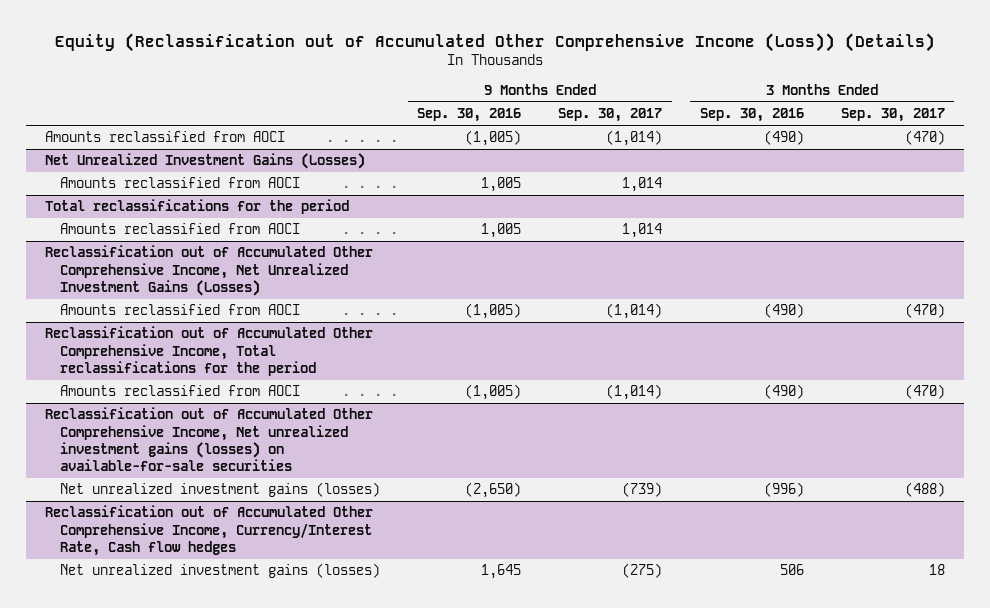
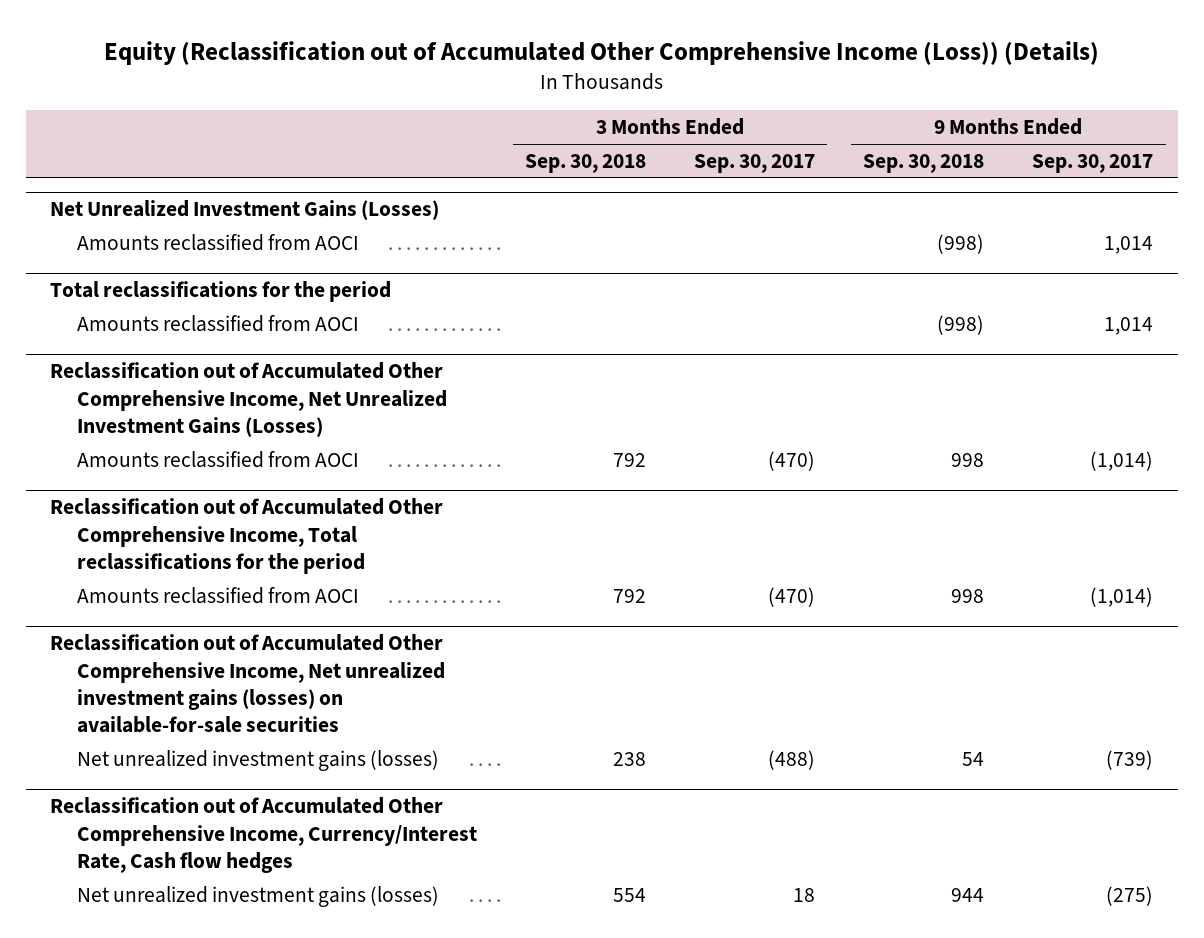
[417,108,522,123] Sep. 30, 2016 -> none
[699,108,804,123] Sep. 30, 2016 -> none
none -> [524,153,646,173] Sep. 30, 2018
none -> [863,153,985,173] Sep. 30, 2018
[45,131,286,143] Amounts reclassified from AOCI -> none

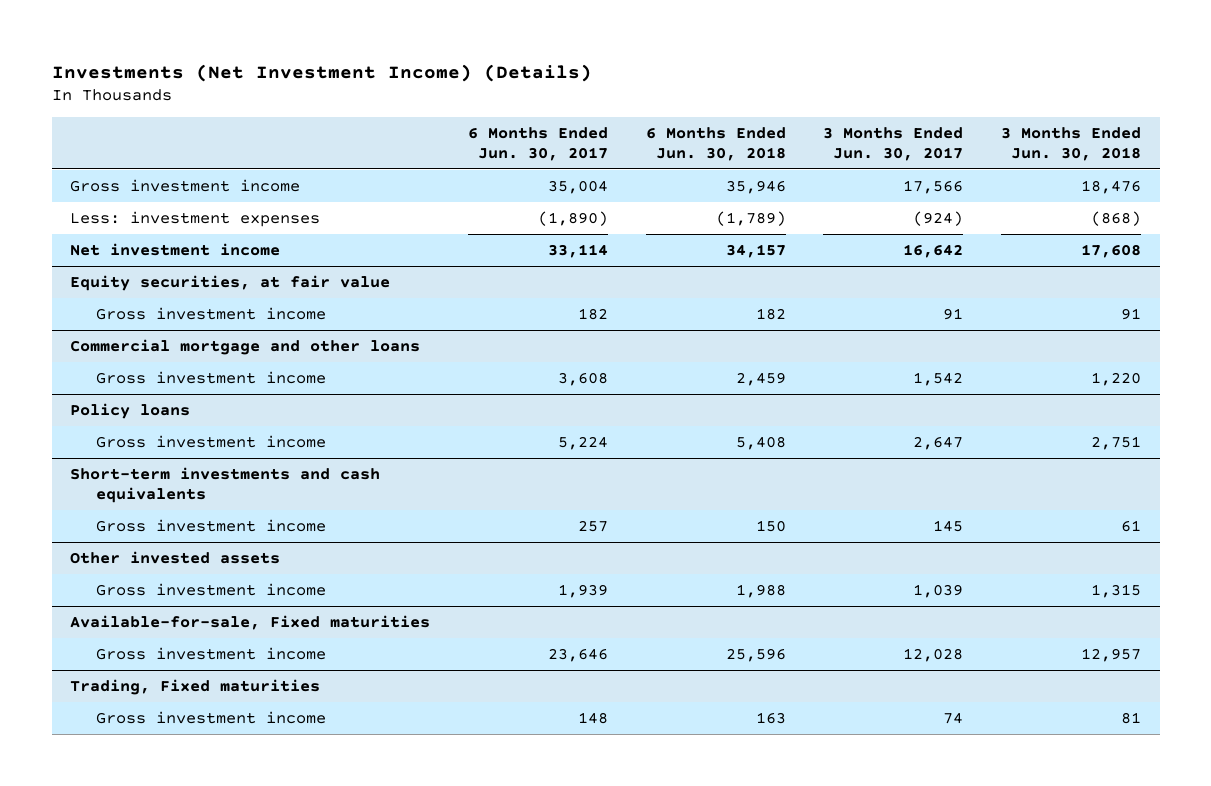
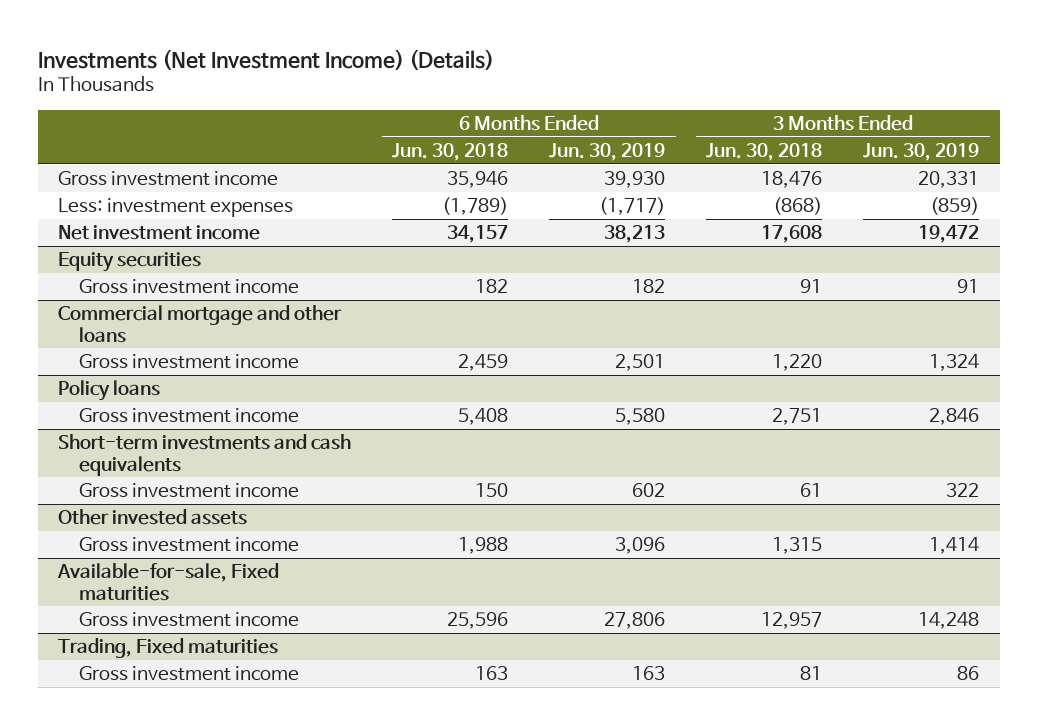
[468,126,609,162] 6 Months Ended Jun. 30, 2017 -> none
[823,126,964,162] 3 Months Ended Jun. 30, 2017 -> none
none -> [549,142,666,161] Jun. 30, 2019
none -> [863,142,980,161] Jun. 30, 2019
[70,274,391,291] Equity securities, at fair value -> [58,252,202,273] Equity securities

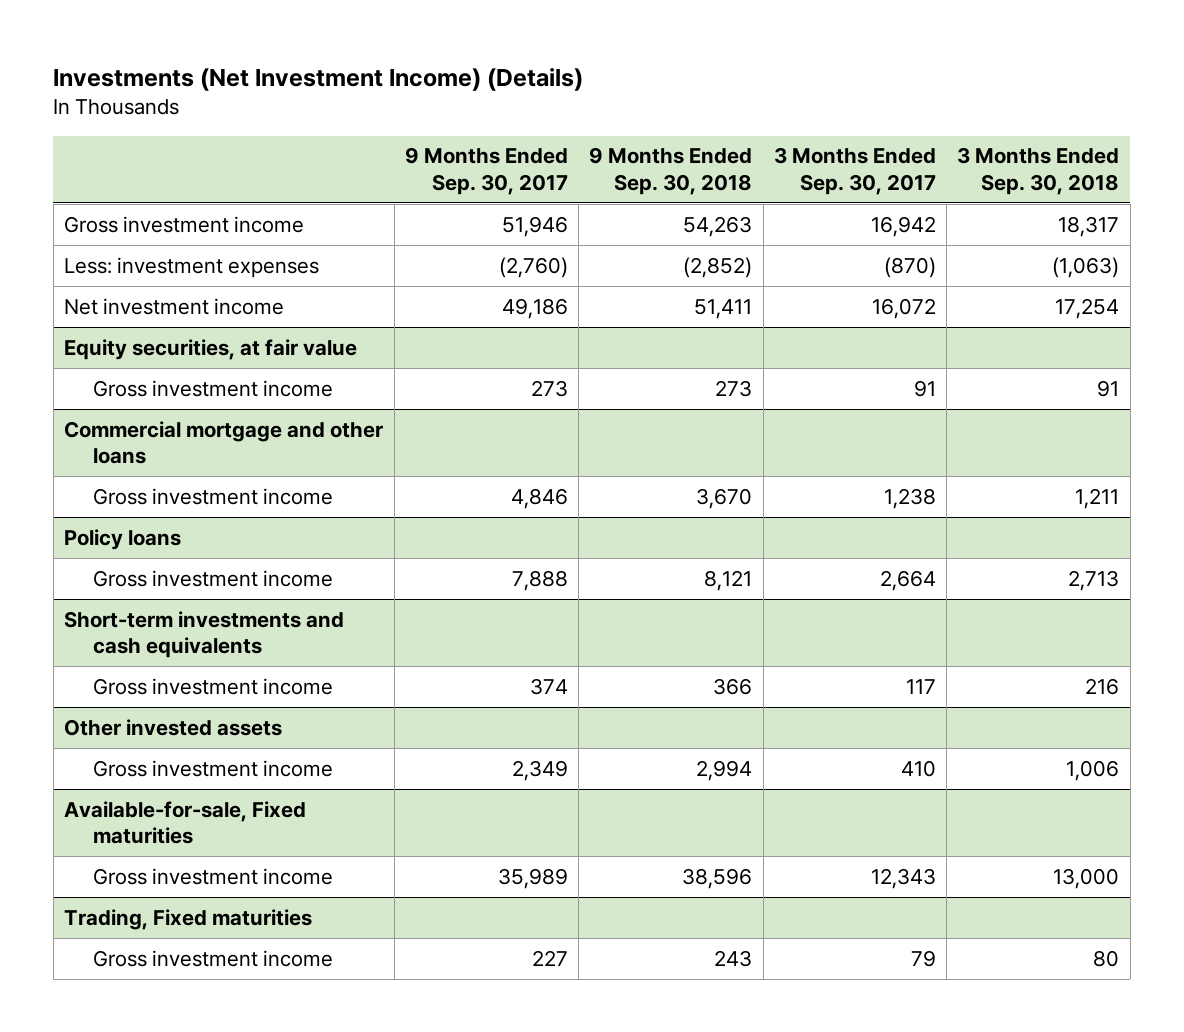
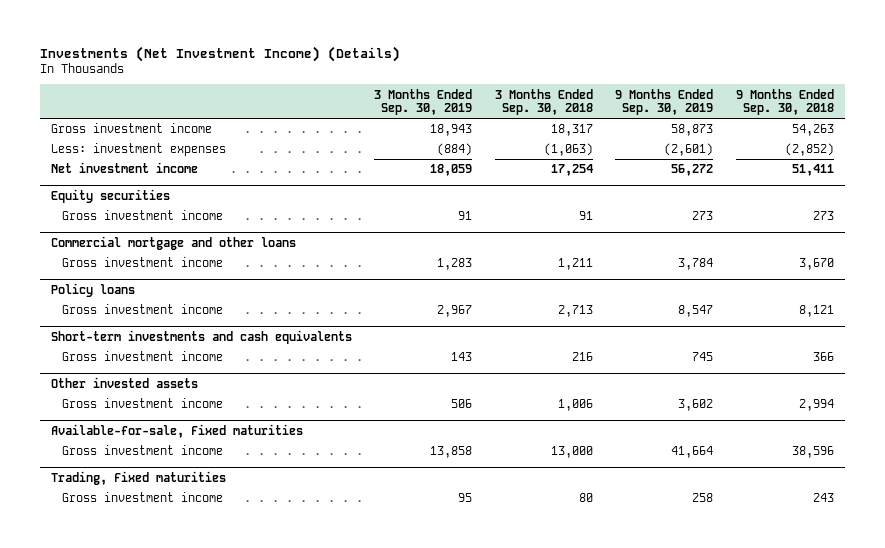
[404,147,568,195] 9 Months Ended Sep. 30, 2017 -> none
[773,147,936,195] 3 Months Ended Sep. 30, 2017 -> none
none -> [374,88,473,116] 3 Months Ended Sep. 30, 2019
none -> [615,88,714,116] 9 Months Ended Sep. 30, 2019
[64,338,358,360] Equity securities, at fair value -> [51,188,171,203] Equity securities

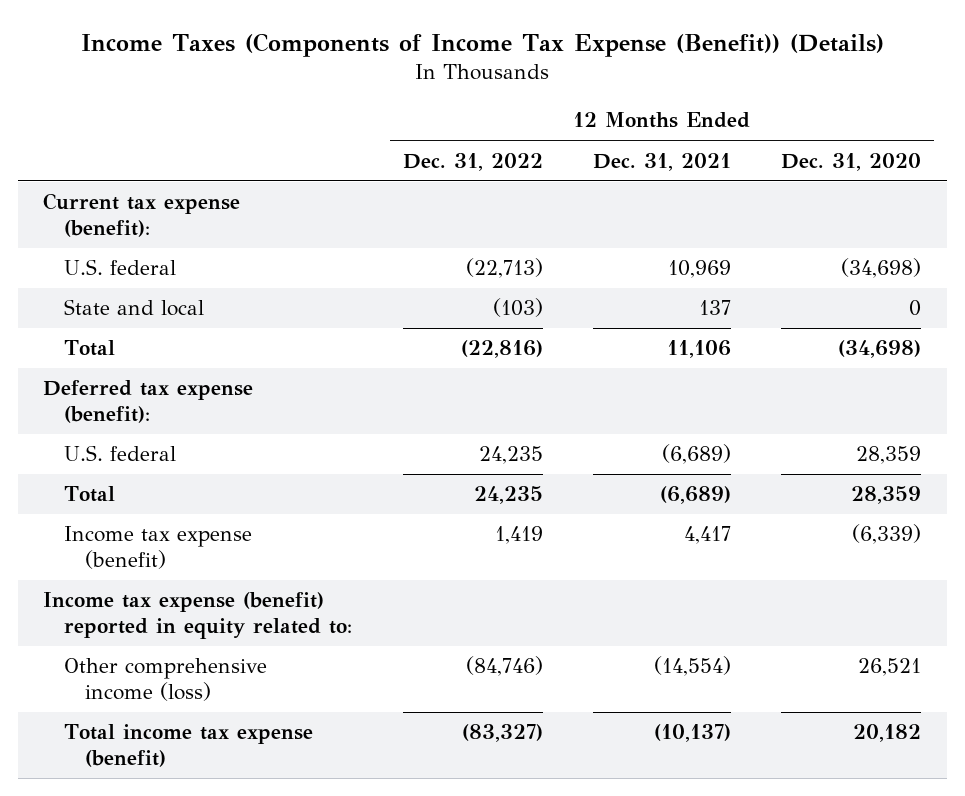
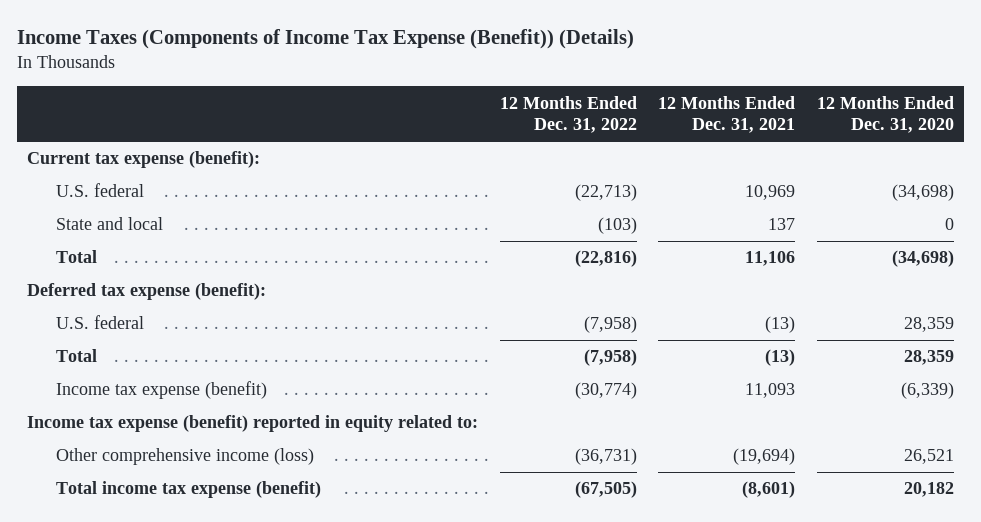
[478,446,543,465] 24,235 -> [583,316,637,334] (7,958)
[661,444,731,465] (6,689) -> [765,316,796,334] (13)
[473,486,543,505] 24,235 -> [583,349,637,367] (7,958)
[659,486,731,505] (6,689) -> [765,349,796,367] (13)
[494,526,543,545] 1,419 -> [574,382,637,400] (30,774)
[683,526,731,545] 4,417 -> [745,383,796,399] 11,093
[465,656,543,677] (84,746) -> [574,448,637,466] (36,731)
[653,656,731,677] (14,554) -> [733,448,796,466] (19,694)
[461,724,543,743] (83,327) -> [574,481,637,499] (67,505)
[653,724,731,743] (10,137) -> [742,481,796,499] (8,601)

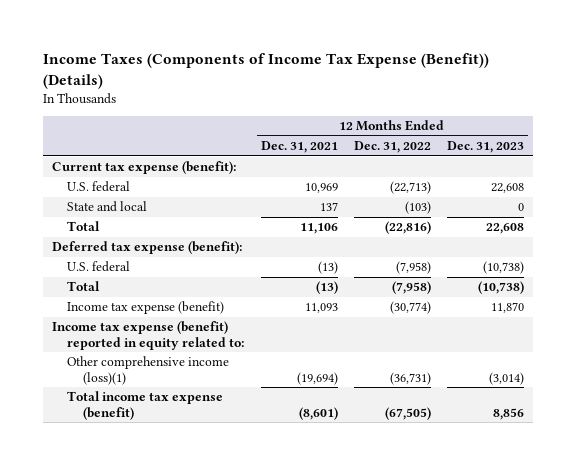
[816,95,954,134] 12 Months Ended Dec. 31, 2020 -> none
none -> [447,141,525,154] Dec. 31, 2023
[55,448,314,466] Other comprehensive income (loss) -> [67,356,230,385] Other comprehensive income (loss)(1)

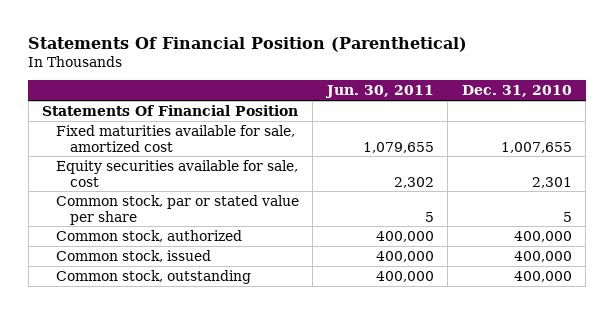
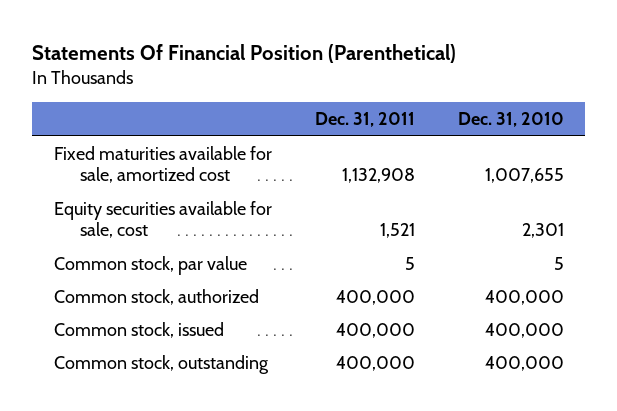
[324,85,434,99] Jun. 30, 2011 -> none
none -> [314,112,415,128] Dec. 31, 2011
[42,104,299,116] Statements Of Financial Position -> none
[55,194,299,225] Common stock, par or stated value per share -> [53,255,247,275] Common stock, par value

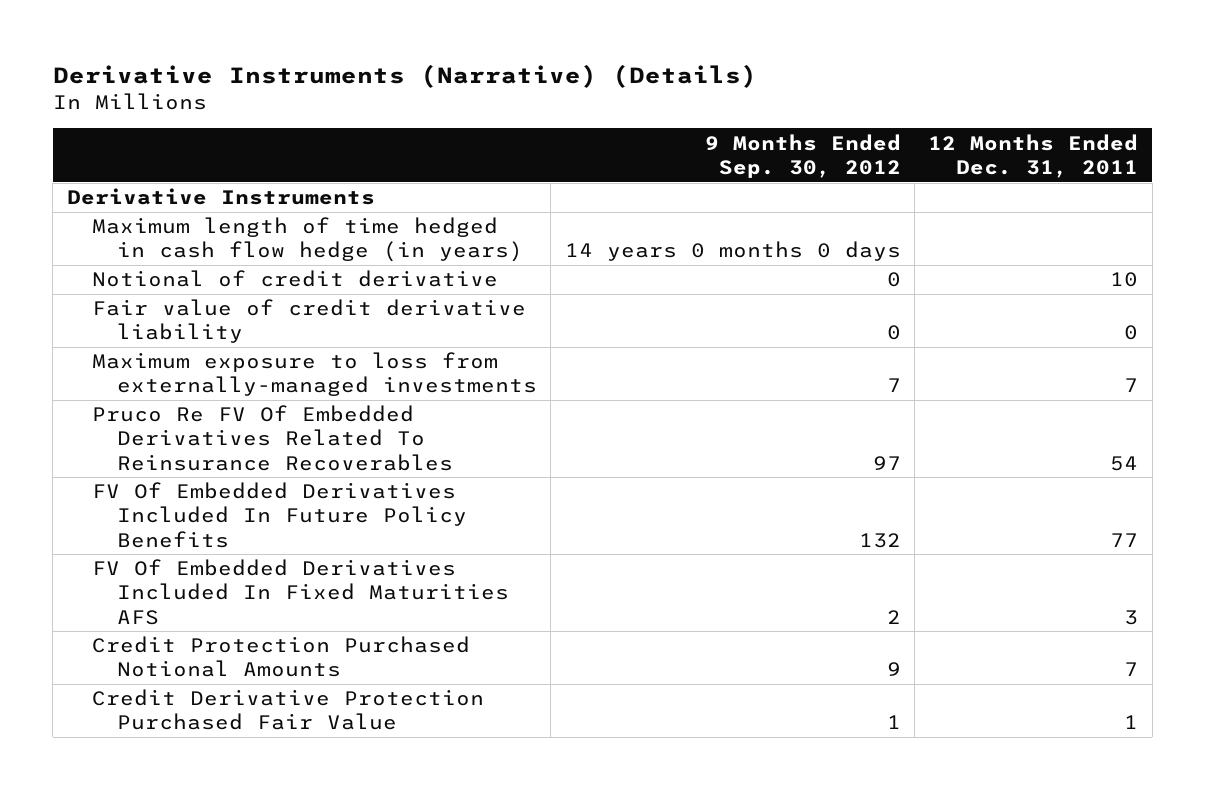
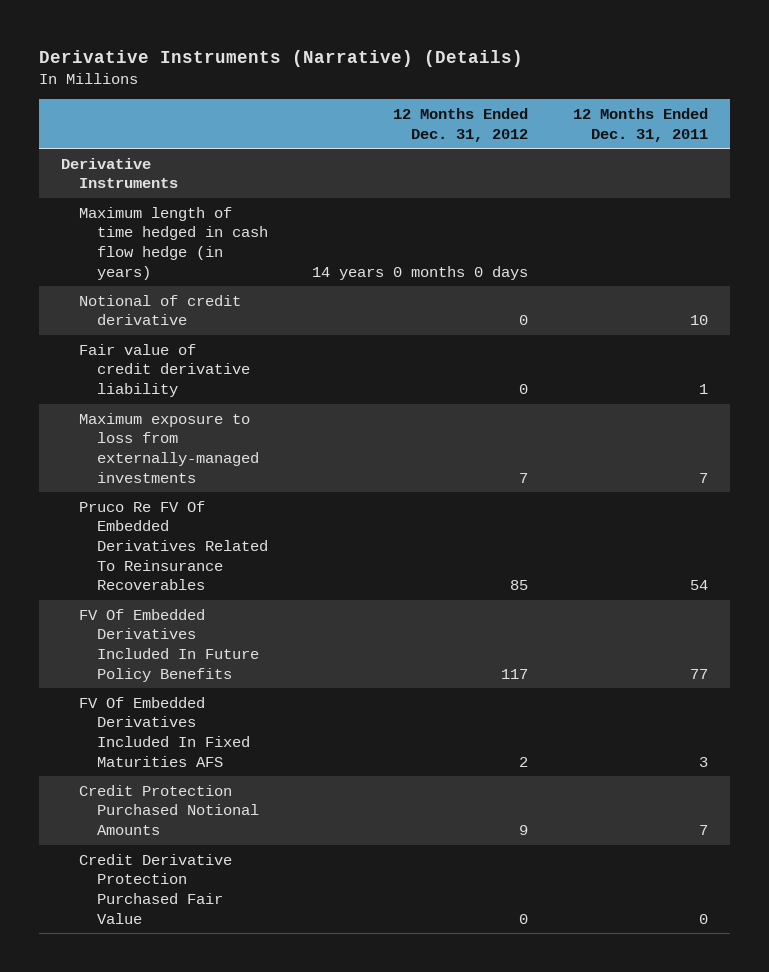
[704,133,901,178] 9 Months Ended Sep. 30, 2012 -> none
none -> [393,107,529,142] 12 Months Ended Dec. 31, 2012
[1124,325,1139,341] 0 -> [698,384,708,395] 1
[1124,715,1139,730] 1 -> [698,913,708,924] 0

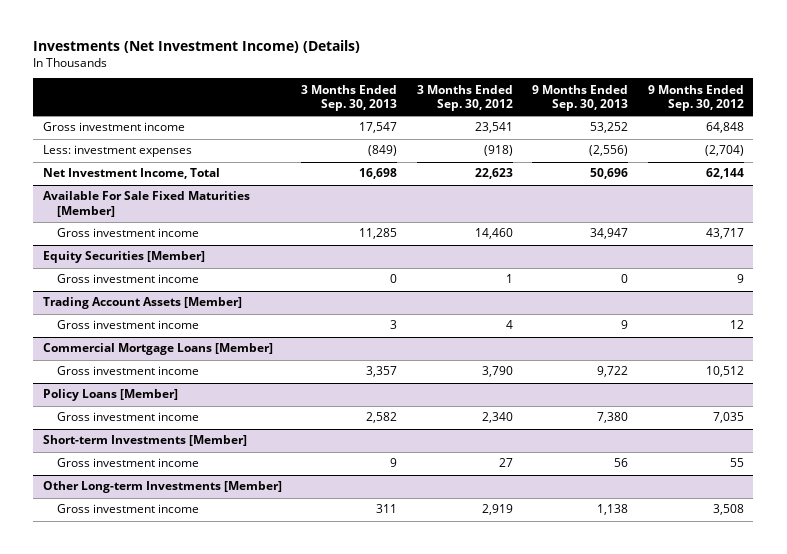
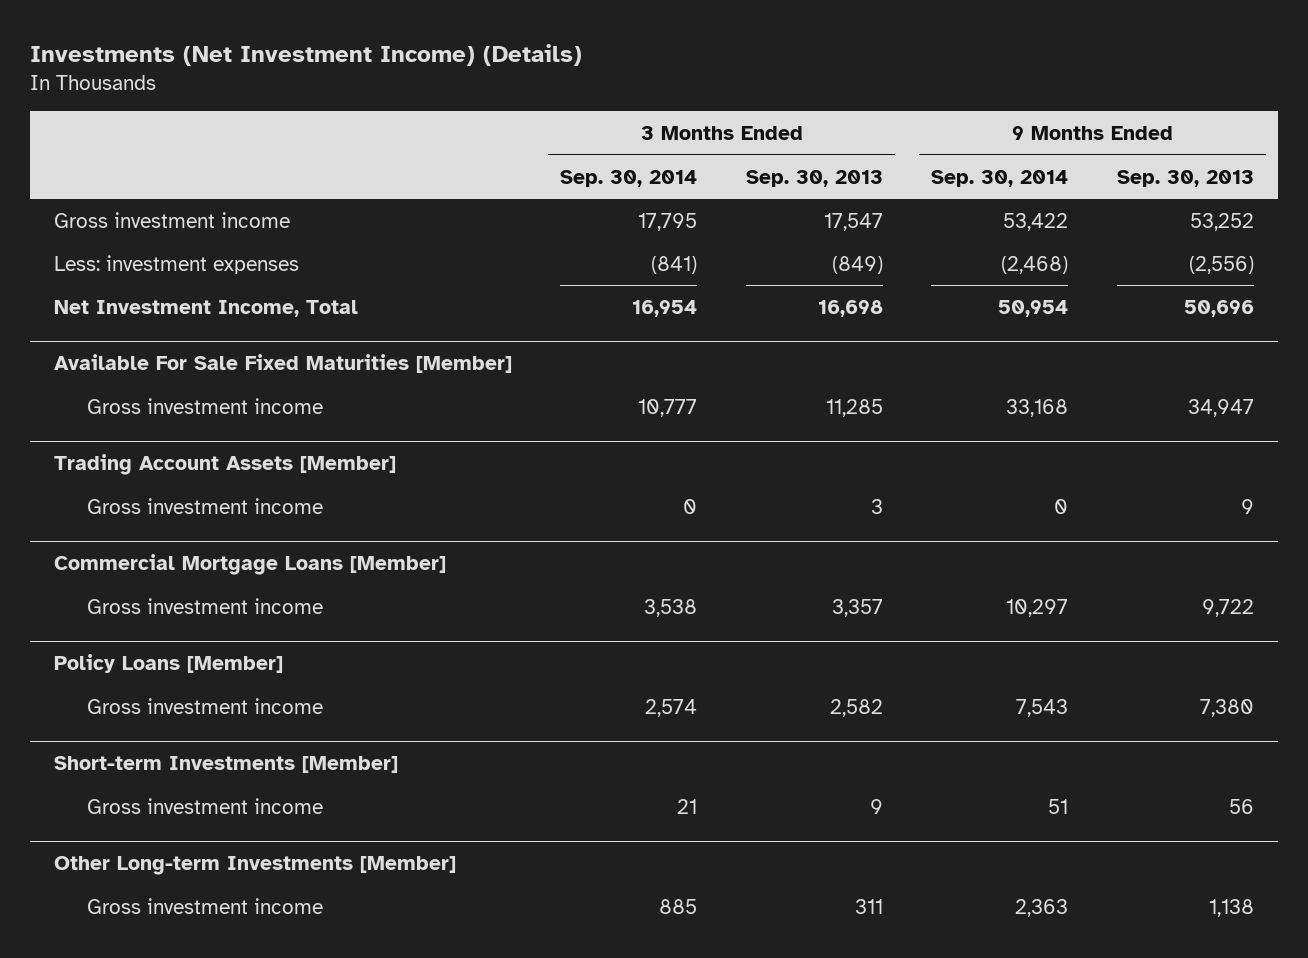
[416,84,513,111] 3 Months Ended Sep. 30, 2012 -> none
[647,84,744,111] 9 Months Ended Sep. 30, 2012 -> none
none -> [560,169,698,187] Sep. 30, 2014
none -> [931,169,1069,187] Sep. 30, 2014
[42,251,205,264] Equity Securities [Member] -> none
[57,274,200,284] Gross investment income -> none

